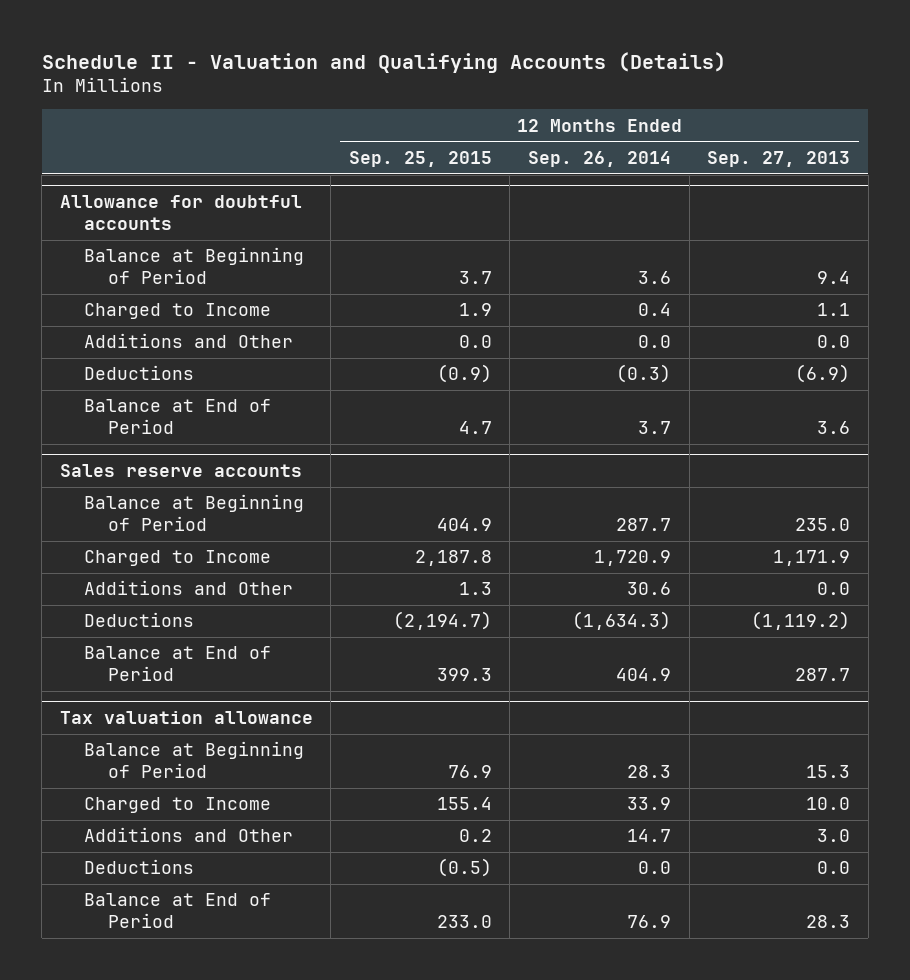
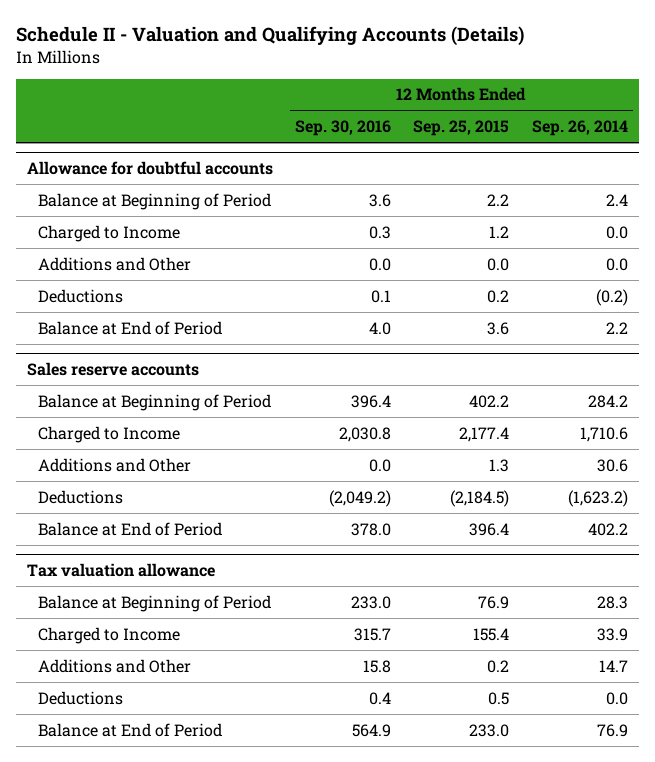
[707,150,851,167] Sep. 27, 2013 -> none
none -> [295,120,392,137] Sep. 30, 2016
[458,271,492,285] 3.7 -> [487,193,510,206] 2.2
[638,271,672,285] 3.6 -> [605,193,628,206] 2.4
[458,303,492,317] 1.9 -> [489,225,510,238] 1.2
[638,303,672,317] 0.4 -> [605,225,628,239] 0.0
[436,364,492,384] (0.9) -> [487,289,510,303] 0.2
[616,364,672,384] (0.3) -> [595,288,628,306] (0.2)
[458,421,492,435] 4.7 -> [487,321,510,335] 3.6
[638,421,672,435] 3.7 -> [605,321,628,334] 2.2
[436,518,492,532] 404.9 -> [469,394,510,408] 402.2
[616,518,672,532] 287.7 -> [587,394,628,408] 284.2
[414,550,492,567] 2,187.8 -> [459,426,510,442] 2,177.4
[594,550,672,567] 1,720.9 -> [579,426,628,442] 1,710.6
[392,611,492,631] (2,194.7) -> [450,489,510,507] (2,184.5)
[572,611,672,631] (1,634.3) -> [567,489,628,507] (1,623.2)
[436,668,492,682] 399.3 -> [469,522,510,536] 396.4
[616,668,672,682] 404.9 -> [587,522,628,536] 402.2
[436,858,492,878] (0.5) -> [488,691,510,705] 0.5

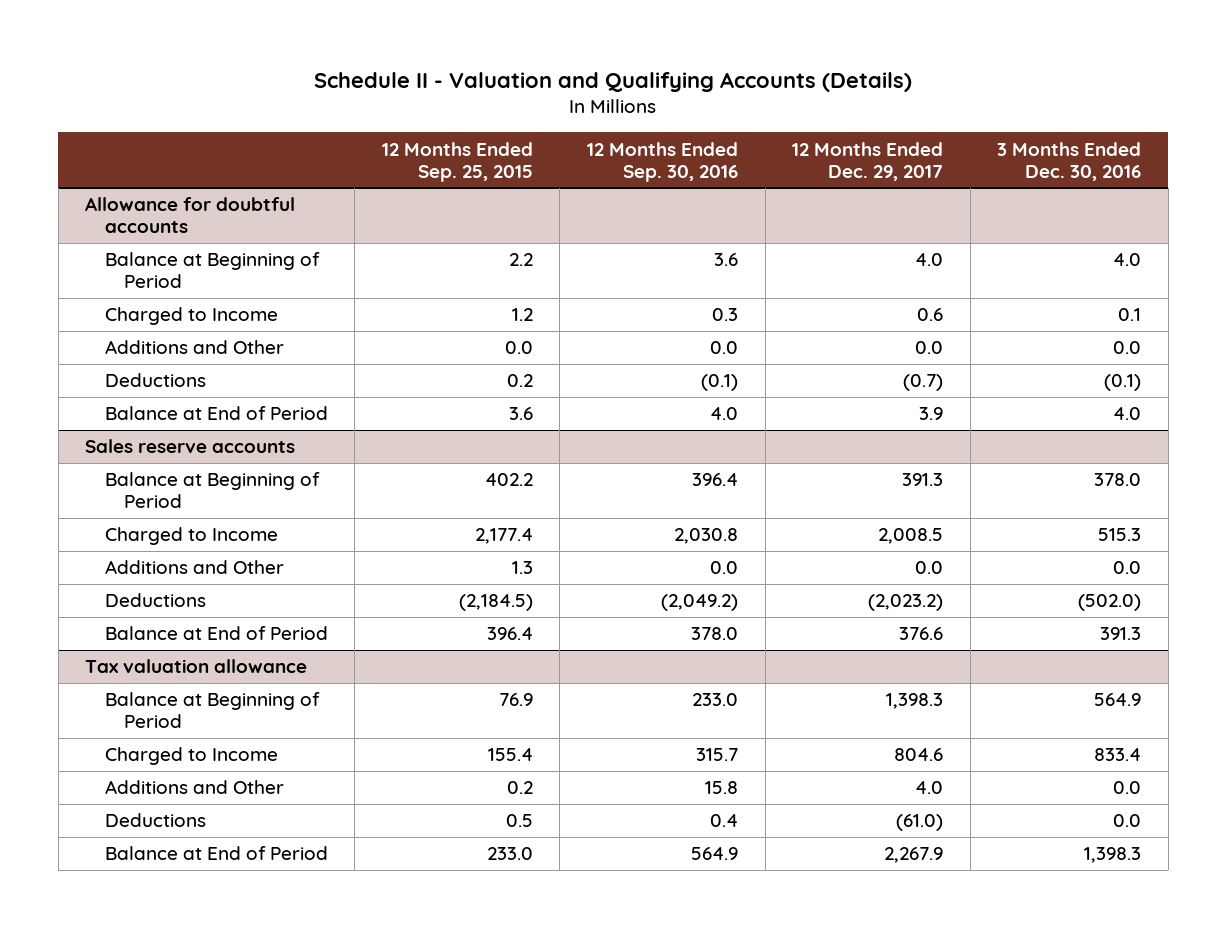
[531,120,628,137] Sep. 26, 2014 -> none
none -> [792,141,944,181] 12 Months Ended Dec. 29, 2017
none -> [997,141,1142,181] 3 Months Ended Dec. 30, 2016
[371,289,392,303] 0.1 -> [700,374,738,392] (0.1)

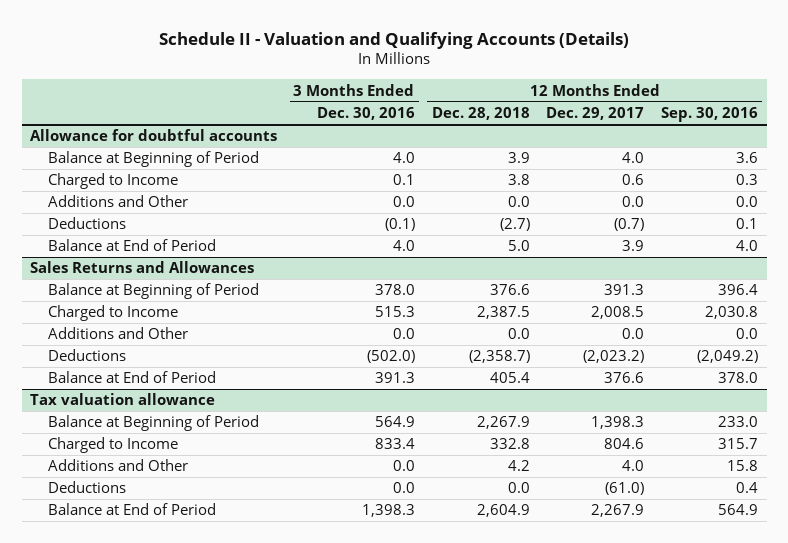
[381,141,533,182] 12 Months Ended Sep. 25, 2015 -> none
none -> [431,107,530,121] Dec. 28, 2018
[700,374,738,392] (0.1) -> [736,218,759,230] 0.1
[85,439,296,454] Sales reserve accounts -> none
none -> [30,261,255,274] Sales Returns and Allowances

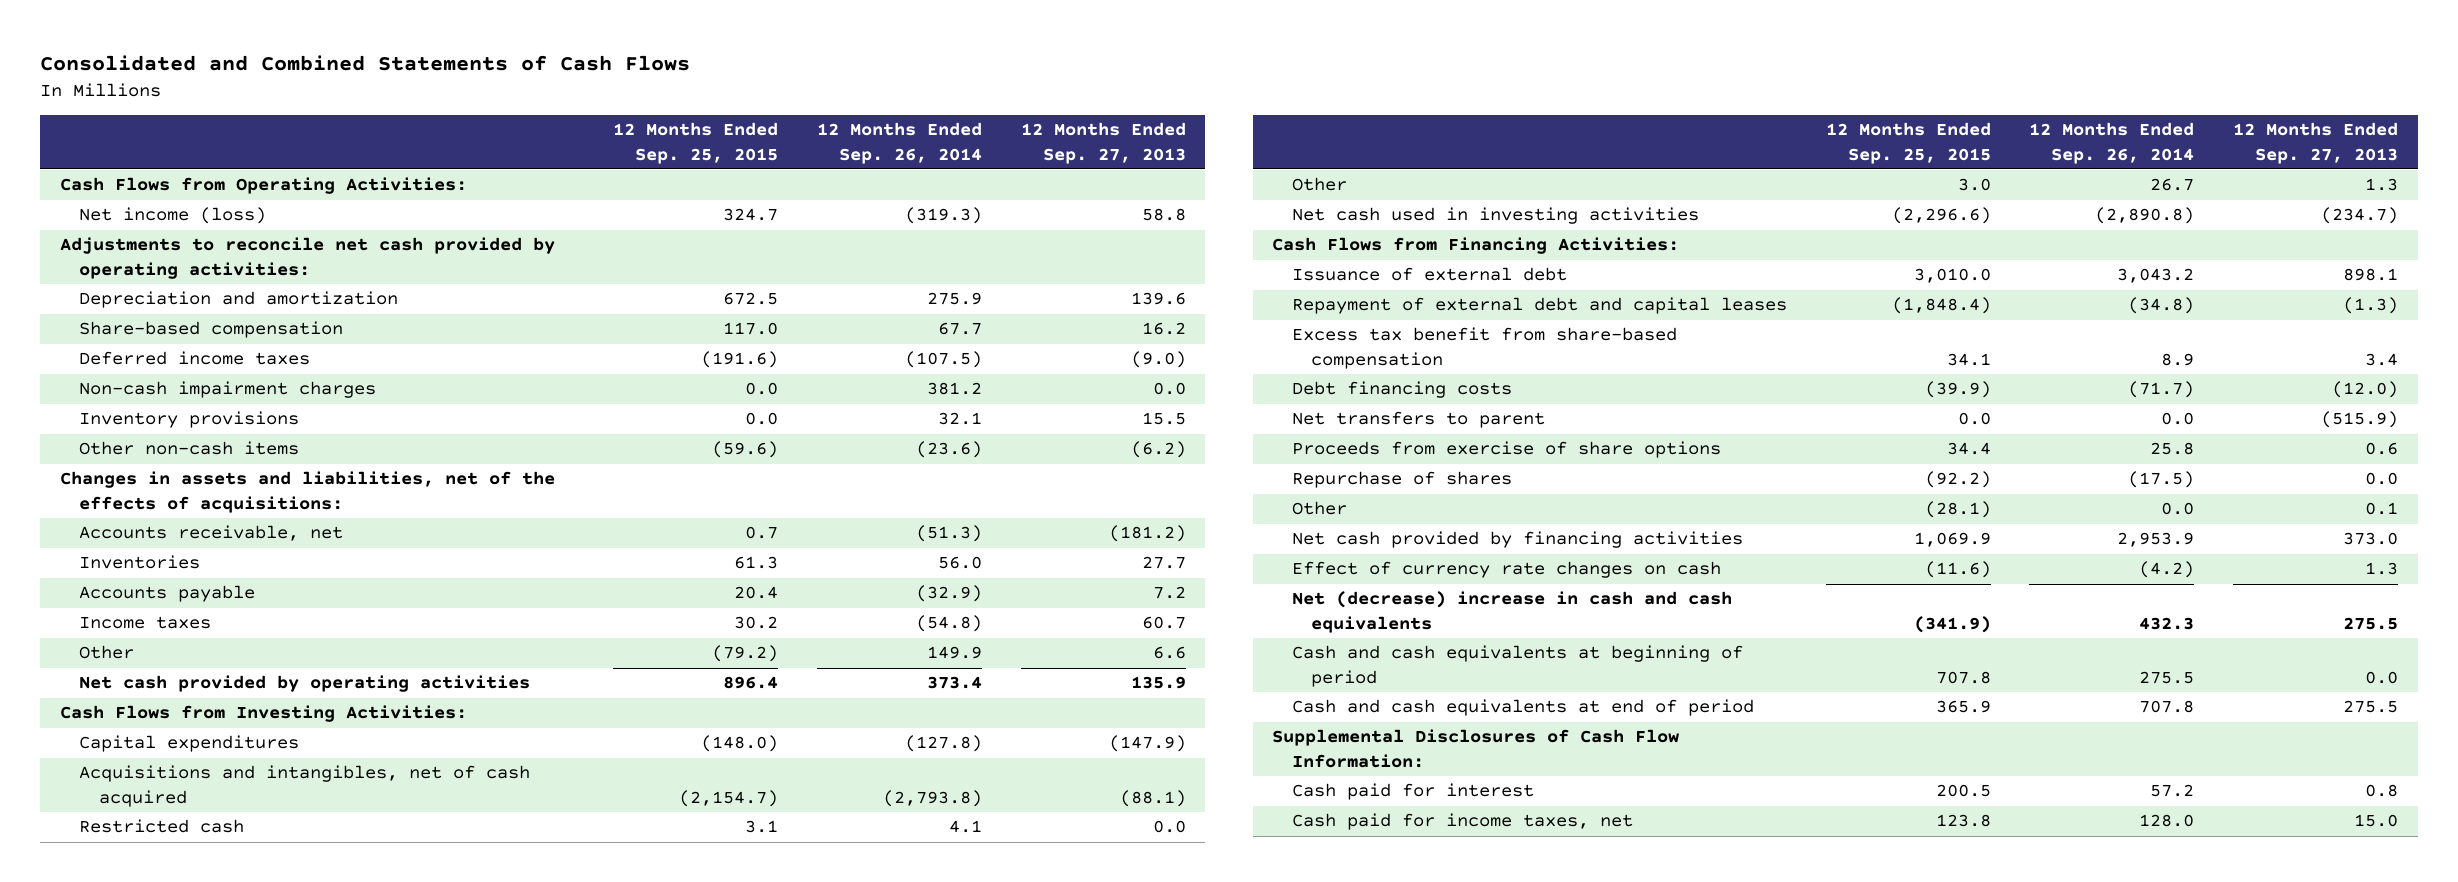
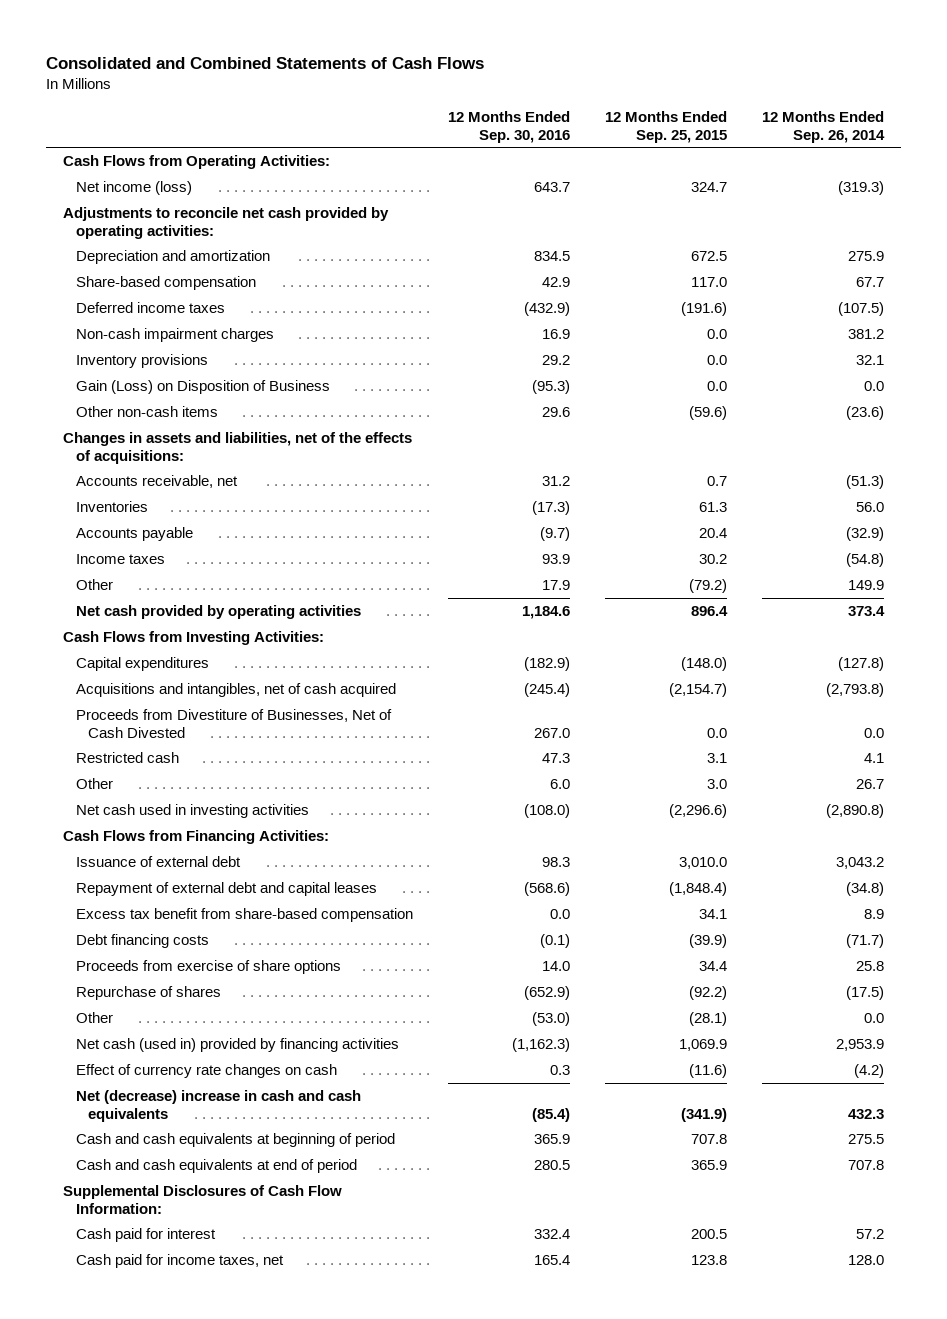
[1020,122,1186,164] 12 Months Ended Sep. 27, 2013 -> none
none -> [447,111,570,143] 12 Months Ended Sep. 30, 2016
none -> [75,379,330,394] Gain (Loss) on Disposition of Business
none -> [75,708,392,738] Proceeds from Divestiture of Businesses, Net of Cash Divested
[1291,411,1545,429] Net transfers to parent -> none
[1291,531,1743,549] Net cash provided by financing activities -> [75,1037,399,1052] Net cash (used in) provided by financing activities

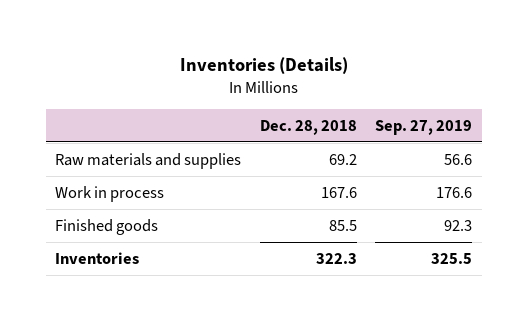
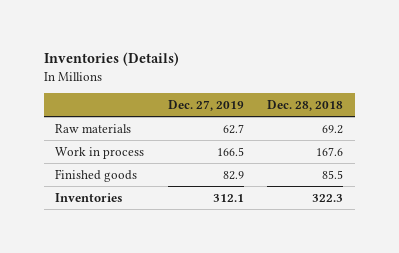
[375,119,473,135] Sep. 27, 2019 -> none
none -> [167,100,244,112] Dec. 27, 2019
[55,152,242,169] Raw materials and supplies -> [55,123,132,133] Raw materials

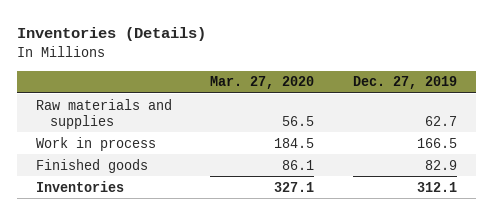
[267,100,344,112] Dec. 28, 2018 -> none
none -> [210,76,315,90] Mar. 27, 2020
[55,123,132,133] Raw materials -> [36,98,173,129] Raw materials and supplies

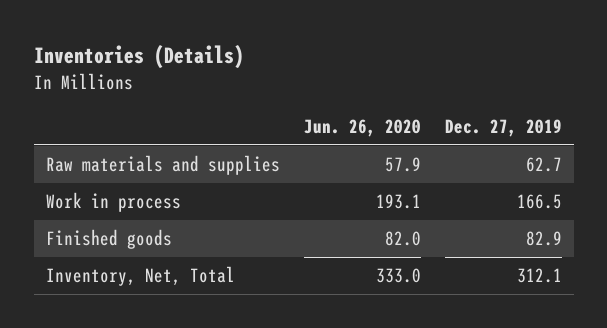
[210,76,315,90] Mar. 27, 2020 -> none
none -> [303,118,421,137] Jun. 26, 2020
[36,180,125,192] Inventories -> [45,266,235,287] Inventory, Net, Total

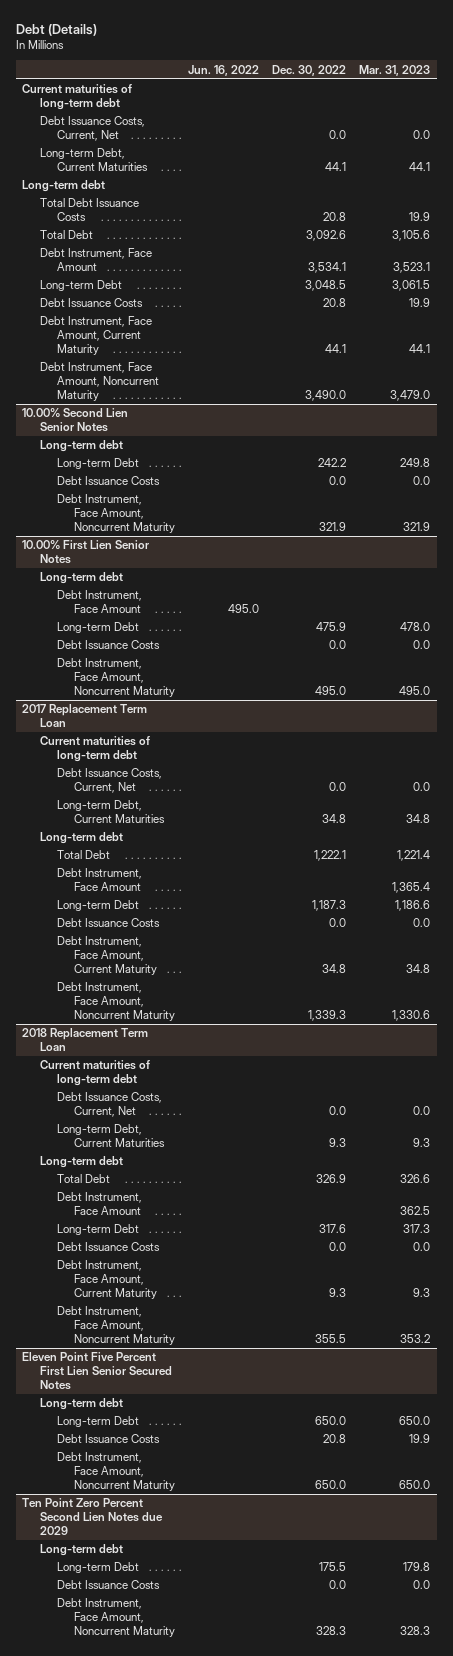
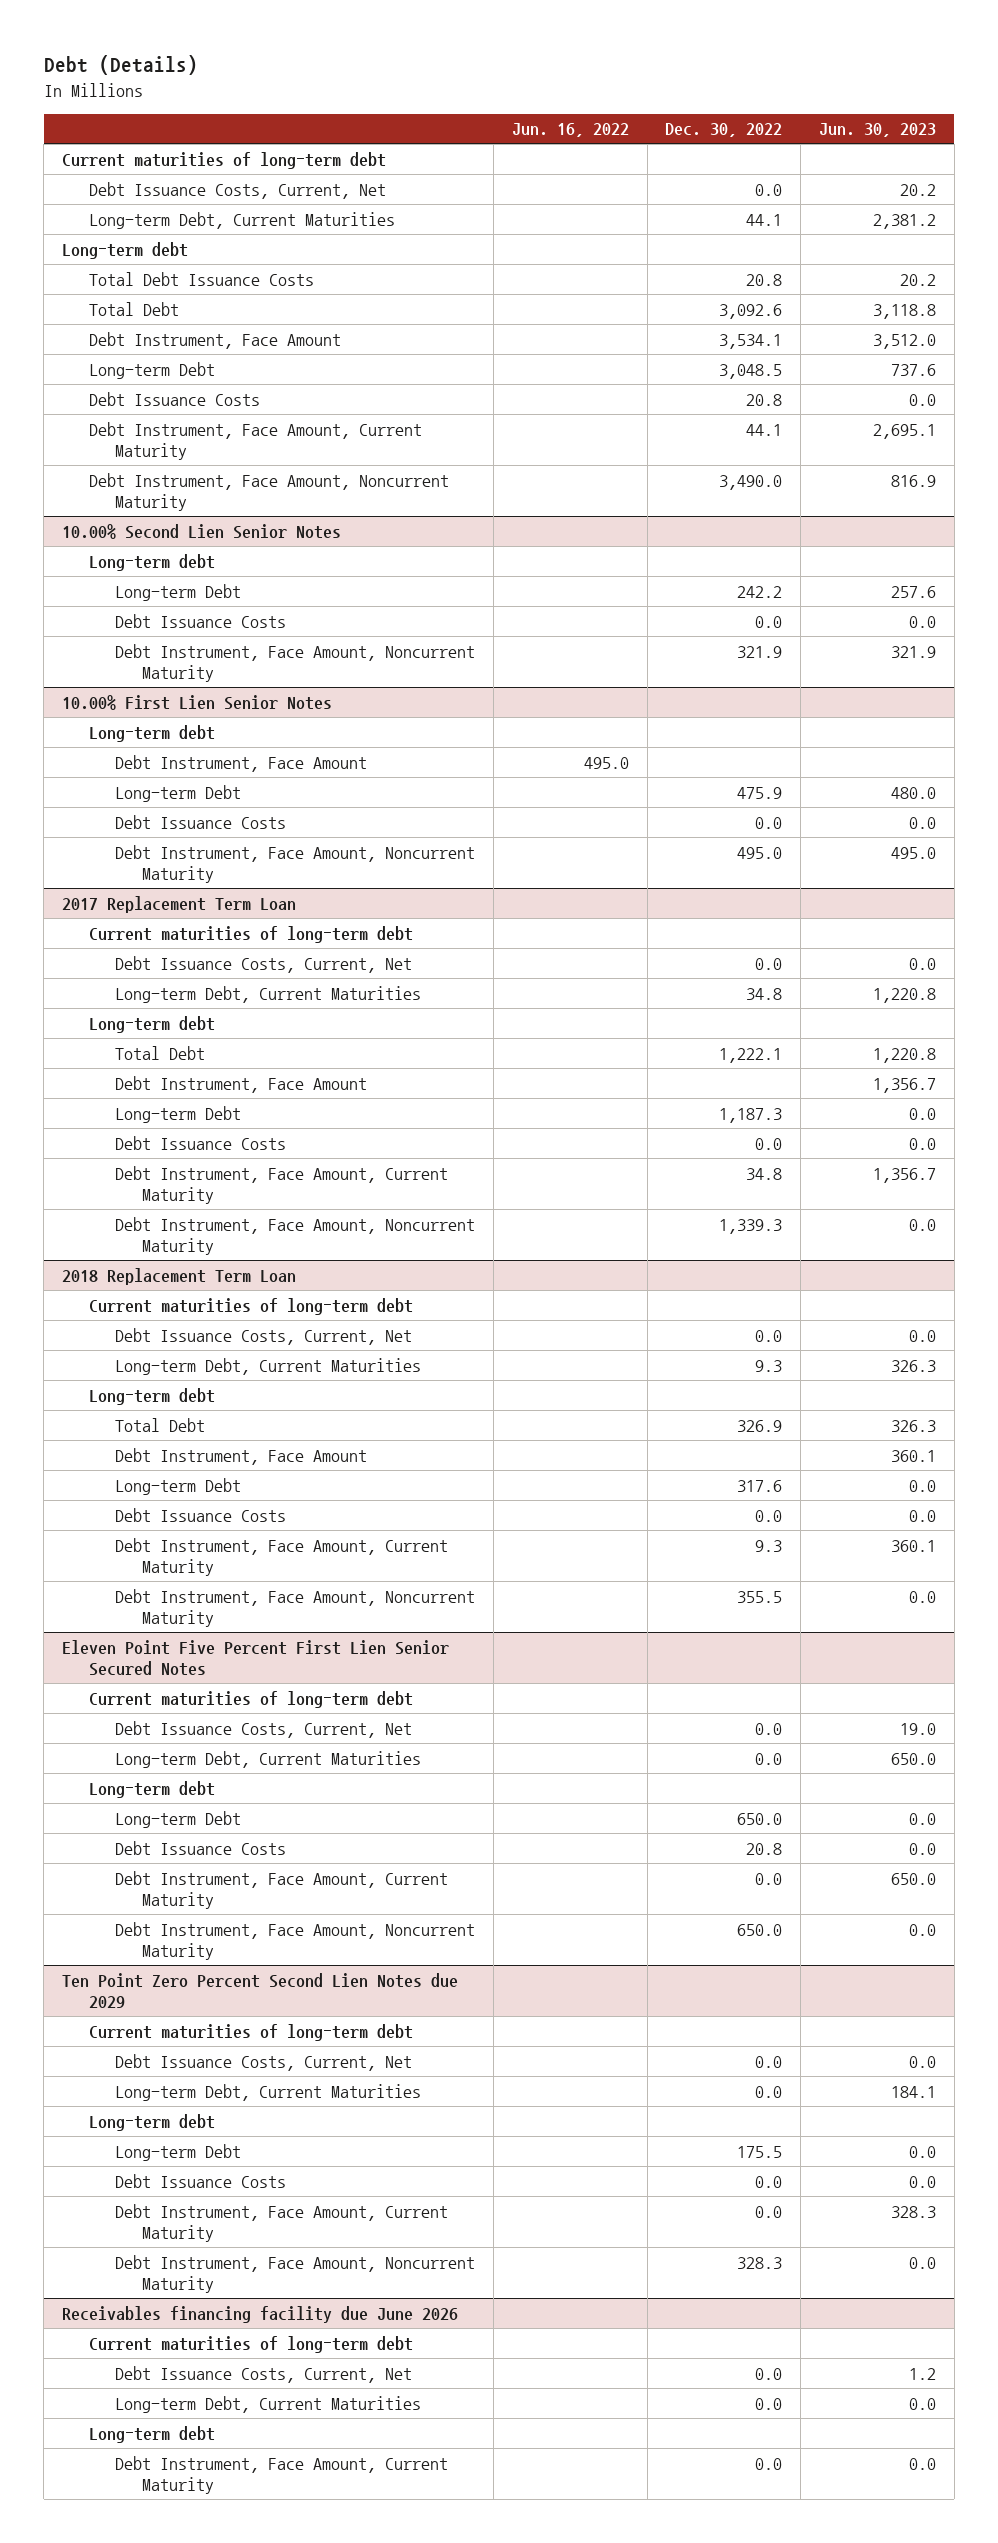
[359,64,431,76] Mar. 31, 2023 -> none
none -> [818,123,936,138] Jun. 30, 2023
none -> [88,1690,413,1708] Current maturities of long-term debt
none -> [115,1720,413,1738] Debt Issuance Costs, Current, Net
none -> [115,1750,422,1768] Long-term Debt, Current Maturities
none -> [115,1870,449,1909] Debt Instrument, Face Amount, Current Maturity
none -> [88,2023,413,2041] Current maturities of long-term debt
none -> [115,2053,413,2071] Debt Issuance Costs, Current, Net
none -> [115,2083,422,2101] Long-term Debt, Current Maturities
none -> [115,2203,449,2242] Debt Instrument, Face Amount, Current Maturity
none -> [61,2305,458,2323] Receivables financing facility due June 2026
none -> [88,2335,413,2353] Current maturities of long-term debt
none -> [115,2365,413,2383] Debt Issuance Costs, Current, Net
none -> [115,2395,422,2413] Long-term Debt, Current Maturities
none -> [88,2425,215,2443] Long-term debt
none -> [115,2455,449,2494] Debt Instrument, Face Amount, Current Maturity

